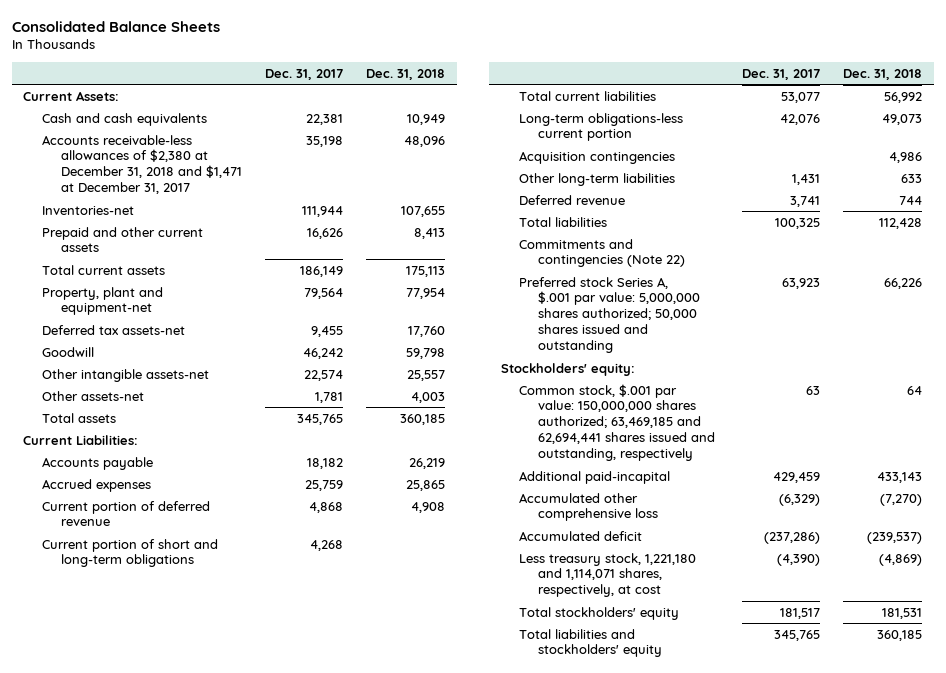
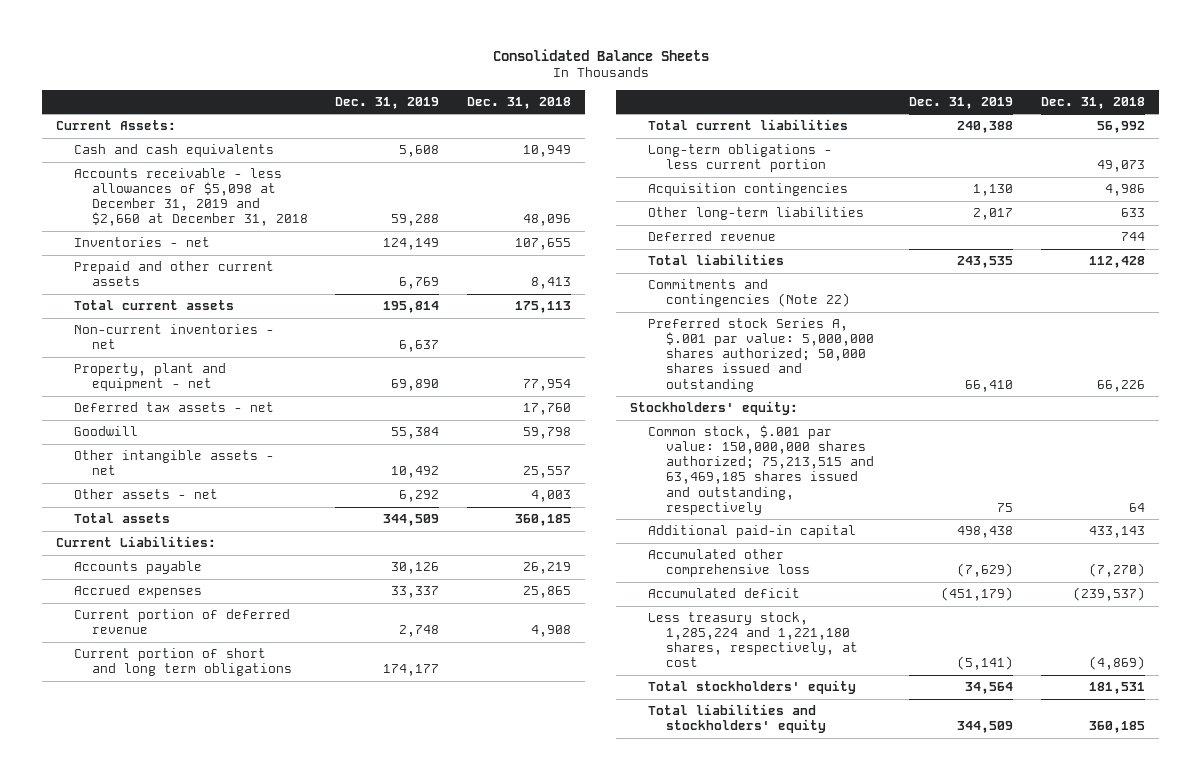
[265,68,344,80] Dec. 31, 2017 -> none
none -> [335,96,440,109] Dec. 31, 2019
[42,134,243,195] Accounts receivable-less allowances of $2,380 at December 31, 2018 and $1,471 at December 31, 2017 -> [73,168,308,227] Accounts receivable - less allowances of $5,098 at December 31, 2019 and $2,660 at December 31, 2018
[42,205,135,215] Inventories-net -> [73,237,210,248] Inventories - net
none -> [73,324,274,350] Non-current inventories - net
[42,286,164,316] Property, plant and equipment-net -> [73,363,226,392] Property, plant and equipment - net
[42,324,186,335] Deferred tax assets-net -> [73,402,274,413] Deferred tax assets - net
[42,368,210,382] Other intangible assets-net -> [73,450,274,476] Other intangible assets - net
[42,390,145,401] Other assets-net -> [73,489,218,500] Other assets - net
[42,538,219,568] Current portion of short and long-term obligations -> [73,648,292,677] Current portion of short and long term obligations
[519,112,684,142] Long-term obligations-less current portion -> [647,144,832,173] Long-term obligations - less current portion
[519,383,716,462] Common stock, $.001 par value: 150,000,000 shares authorized; 63,469,185 and 62,694,441 shares issued and outstanding, respectively -> [647,425,874,515] Common stock, $.001 par value: 150,000,000 shares authorized; 75,213,515 and 63,469,185 shares issued and outstanding, respectively
[519,470,671,484] Additional paid-incapital -> [647,525,856,539] Additional paid-in capital
[519,552,697,598] Less treasury stock, 1,221,180 and 1,114,071 shares, respectively, at cost -> [647,612,858,668] Less treasury stock, 1,285,224 and 1,221,180 shares, respectively, at cost

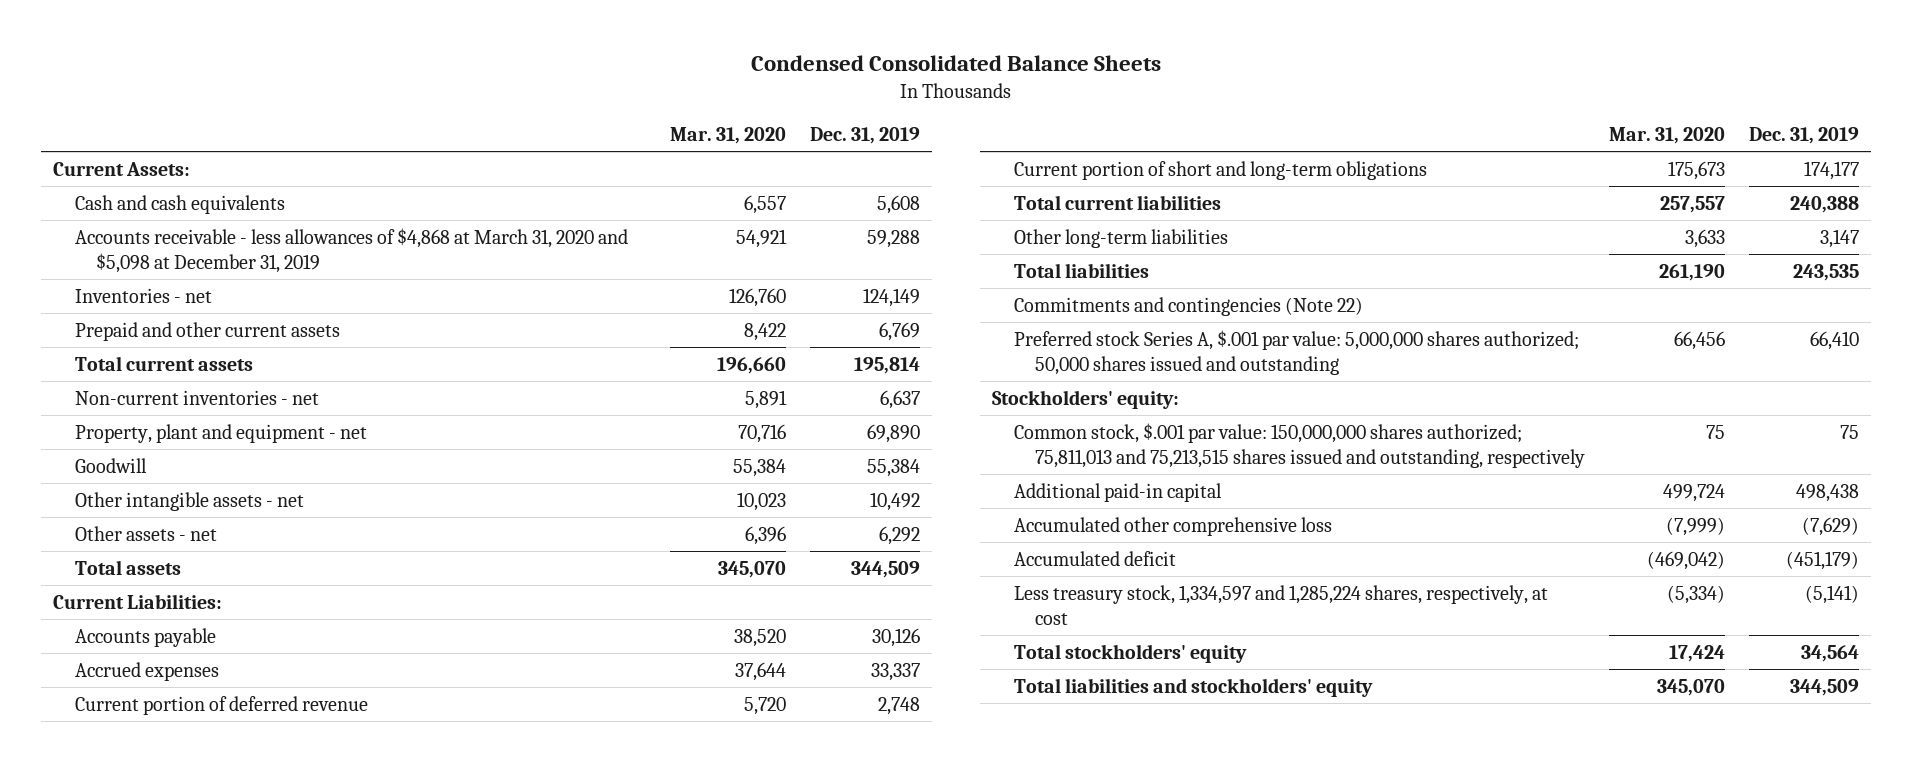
[492,48,709,61] Consolidated Balance Sheets -> [750,55,1161,72] Condensed Consolidated Balance Sheets
[467,96,572,109] Dec. 31, 2018 -> none
none -> [670,126,787,144] Mar. 31, 2020
[73,168,308,227] Accounts receivable - less allowances of $5,098 at December 31, 2019 and $2,660 at December 31, 2018 -> [74,227,628,273] Accounts receivable - less allowances of $4,868 at March 31, 2020 and $5,098 at December 31, 2019
[73,402,274,413] Deferred tax assets - net -> none
[73,648,292,677] Current portion of short and long term obligations -> [1013,160,1427,180] Current portion of short and long-term obligations
[647,144,832,173] Long-term obligations - less current portion -> none
[647,183,848,197] Acquisition contingencies -> none
[647,231,776,242] Deferred revenue -> none
[973,208,1014,221] 2,017 -> [1819,228,1859,248] 3,147
[647,425,874,515] Common stock, $.001 par value: 150,000,000 shares authorized; 75,213,515 and 63,469,185 shares issued and outstanding, respectively -> [1013,422,1586,468] Common stock, $.001 par value: 150,000,000 shares authorized; 75,811,013 and 75,213,515 shares issued and outstanding, respectively
[647,612,858,668] Less treasury stock, 1,285,224 and 1,221,180 shares, respectively, at cost -> [1013,584,1548,625] Less treasury stock, 1,334,597 and 1,285,224 shares, respectively, at cost

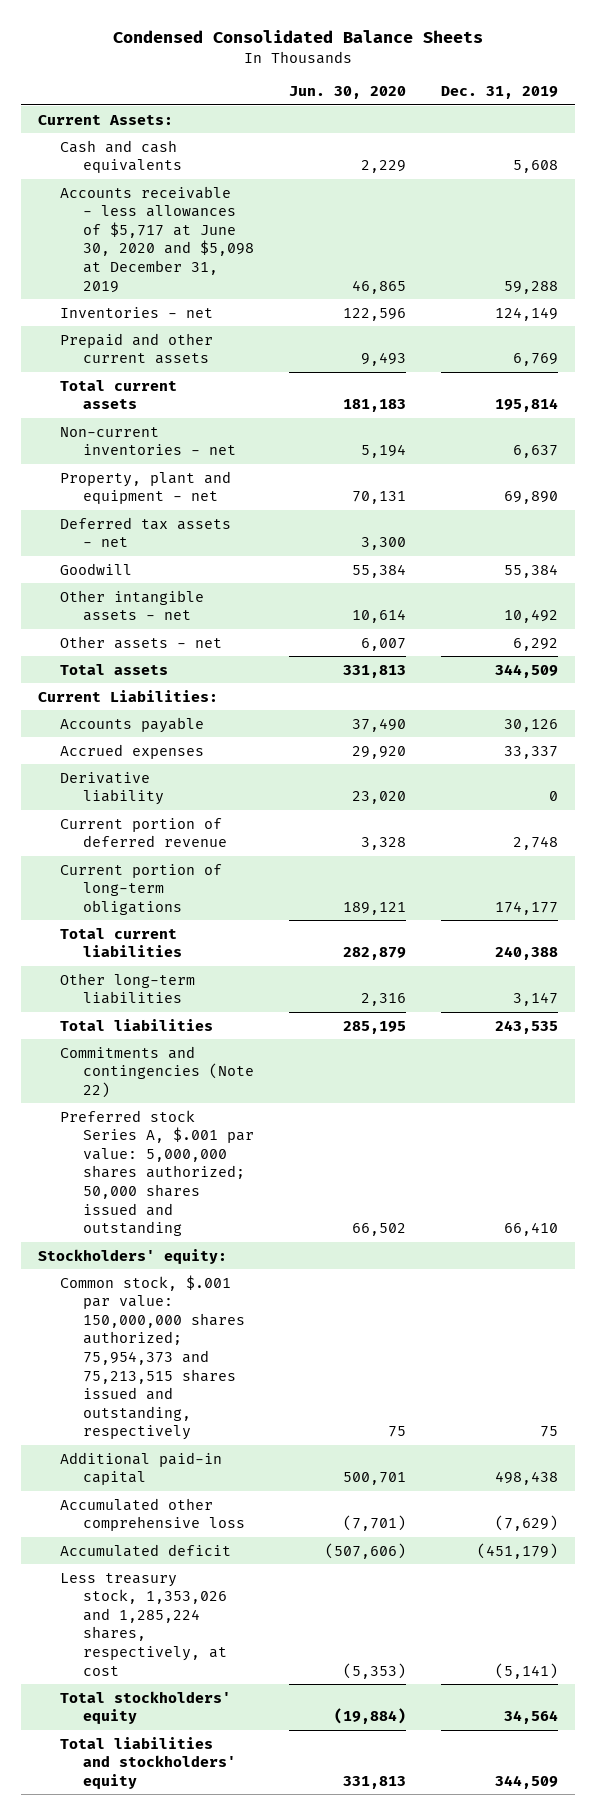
[670,126,787,144] Mar. 31, 2020 -> none
none -> [288,86,406,100] Jun. 30, 2020
[74,227,628,273] Accounts receivable - less allowances of $4,868 at March 31, 2020 and $5,098 at December 31, 2019 -> [60,185,254,293] Accounts receivable - less allowances of $5,717 at June 30, 2020 and $5,098 at December 31, 2019
none -> [60,516,232,548] Deferred tax assets - net
none -> [60,771,164,806] Derivative liability
[1013,160,1427,180] Current portion of short and long-term obligations -> [60,863,223,915] Current portion of long-term obligations
[1013,422,1586,468] Common stock, $.001 par value: 150,000,000 shares authorized; 75,811,013 and 75,213,515 shares issued and outstanding, respectively -> [60,1274,245,1441] Common stock, $.001 par value: 150,000,000 shares authorized; 75,954,373 and 75,213,515 shares issued and outstanding, respectively
[1013,584,1548,625] Less treasury stock, 1,334,597 and 1,285,224 shares, respectively, at cost -> [60,1572,227,1676] Less treasury stock, 1,353,026 and 1,285,224 shares, respectively, at cost

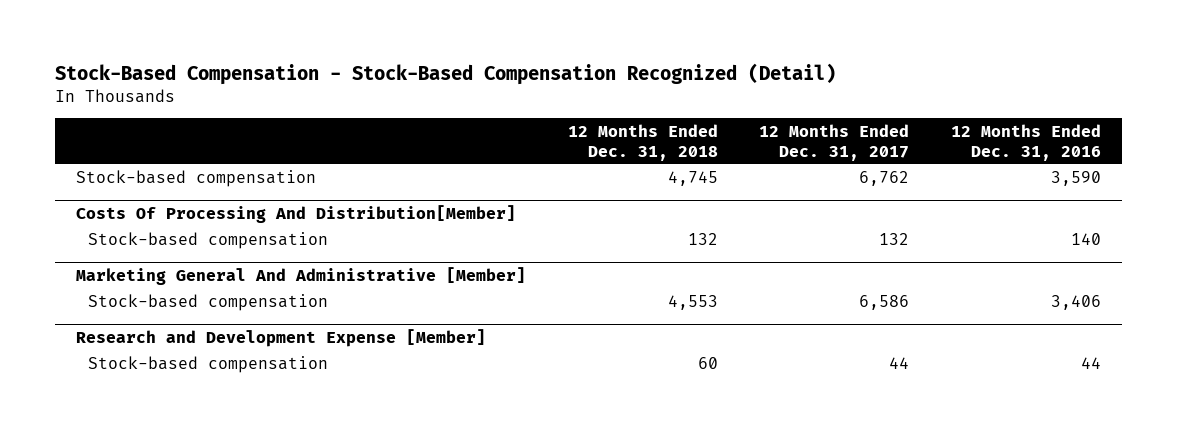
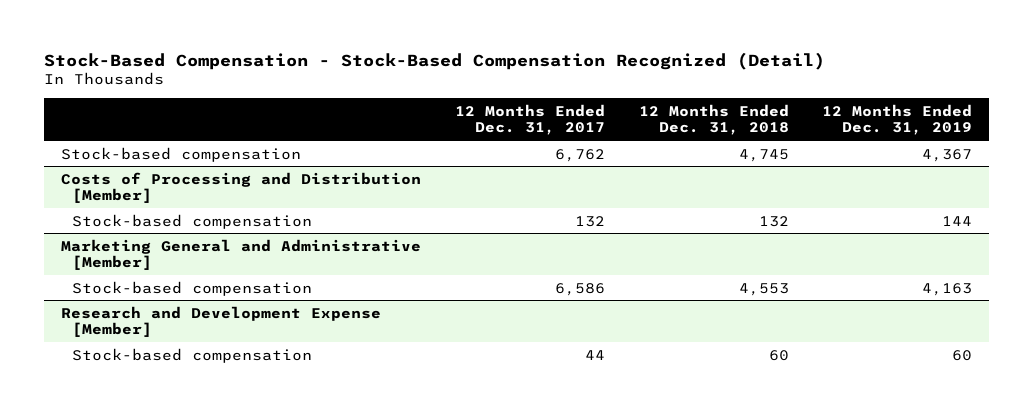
[950,123,1101,161] 12 Months Ended Dec. 31, 2016 -> none
none -> [822,103,973,136] 12 Months Ended Dec. 31, 2019
[76,205,517,224] Costs Of Processing And Distribution[Member] -> [61,171,422,204] Costs of Processing and Distribution [Member]
[76,267,527,286] Marketing General And Administrative [Member] -> [61,238,422,271] Marketing General and Administrative [Member]

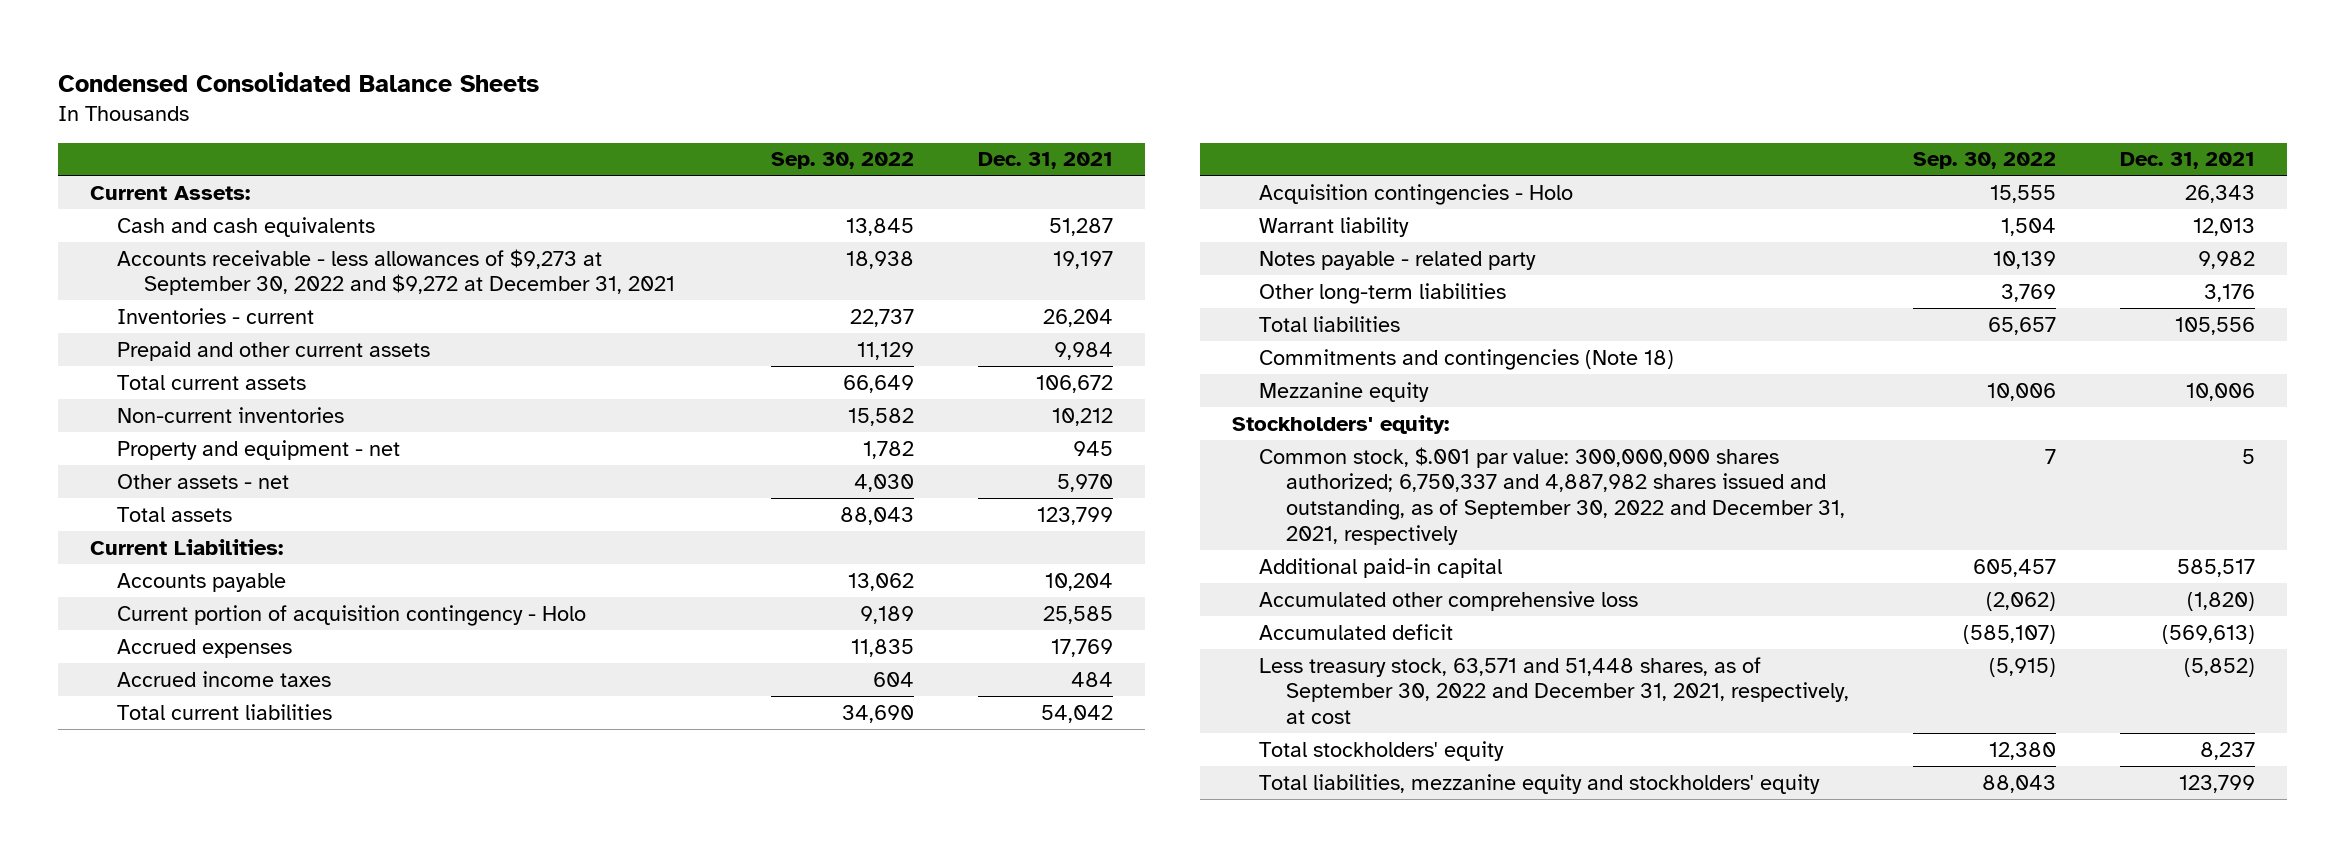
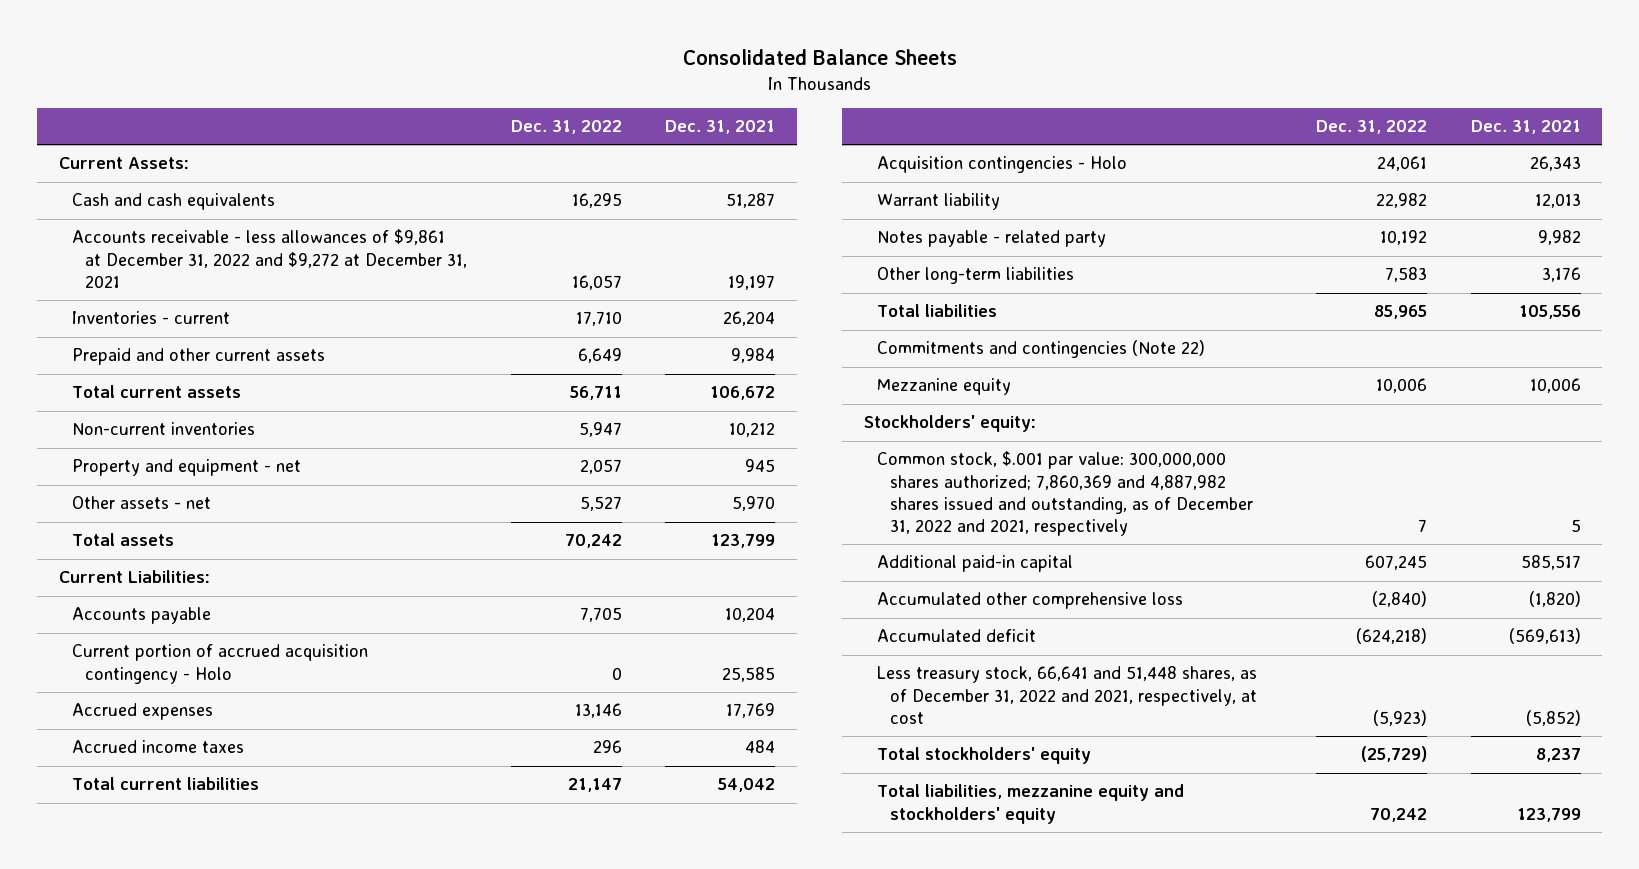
[57,71,539,92] Condensed Consolidated Balance Sheets -> [682,49,957,66] Consolidated Balance Sheets
[770,152,914,170] Sep. 30, 2022 -> none
none -> [510,119,622,134] Dec. 31, 2022
[116,248,675,296] Accounts receivable - less allowances of $9,273 at September 30, 2022 and $9,272 at December 31, 2021 -> [71,229,468,289] Accounts receivable - less allowances of $9,861 at December 31, 2022 and $9,272 at December 31, 2021
[116,604,586,626] Current portion of acquisition contingency - Holo -> [71,644,368,684] Current portion of accrued acquisition contingency - Holo
[1258,348,1674,370] Commitments and contingencies (Note 18) -> [877,340,1206,359] Commitments and contingencies (Note 22)
[1258,446,1845,545] Common stock, $.001 par value: 300,000,000 shares authorized; 6,750,337 and 4,887,982 shares issued and outstanding, as of September 30, 2022 and December 31, 2021, respectively -> [877,451,1254,537] Common stock, $.001 par value: 300,000,000 shares authorized; 7,860,369 and 4,887,982 shares issued and outstanding, as of December 31, 2022 and 2021, respectively
[1258,656,1849,725] Less treasury stock, 63,571 and 51,448 shares, as of September 30, 2022 and December 31, 2021, respectively, at cost -> [877,666,1258,725] Less treasury stock, 66,641 and 51,448 shares, as of December 31, 2022 and 2021, respectively, at cost

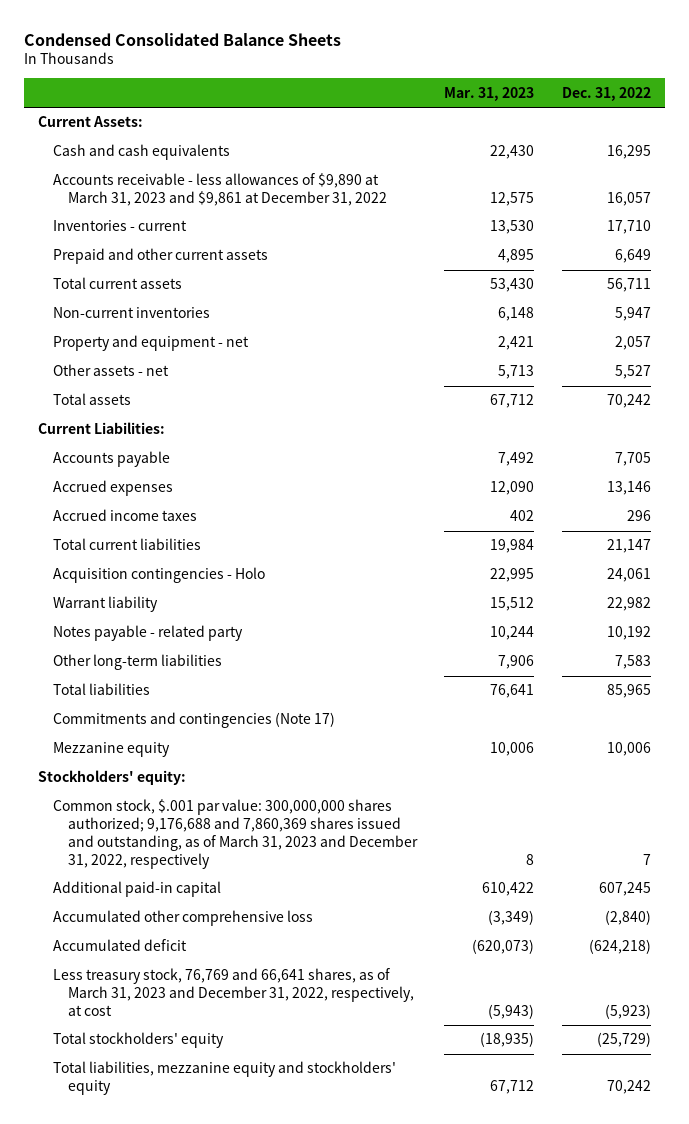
[682,49,957,66] Consolidated Balance Sheets -> [24,32,342,46] Condensed Consolidated Balance Sheets
[665,119,776,134] Dec. 31, 2021 -> none
none -> [444,86,535,101] Mar. 31, 2023
[71,229,468,289] Accounts receivable - less allowances of $9,861 at December 31, 2022 and $9,272 at December 31, 2021 -> [52,173,387,207] Accounts receivable - less allowances of $9,890 at March 31, 2023 and $9,861 at December 31, 2022
[71,644,368,684] Current portion of accrued acquisition contingency - Holo -> none
[877,340,1206,359] Commitments and contingencies (Note 22) -> [52,712,335,729] Commitments and contingencies (Note 17)
[877,451,1254,537] Common stock, $.001 par value: 300,000,000 shares authorized; 7,860,369 and 4,887,982 shares issued and outstanding, as of December 31, 2022 and 2021, respectively -> [52,799,418,870] Common stock, $.001 par value: 300,000,000 shares authorized; 9,176,688 and 7,860,369 shares issued and outstanding, as of March 31, 2023 and December 31, 2022, respectively
[877,666,1258,725] Less treasury stock, 66,641 and 51,448 shares, as of December 31, 2022 and 2021, respectively, at cost -> [52,968,414,1017] Less treasury stock, 76,769 and 66,641 shares, as of March 31, 2023 and December 31, 2022, respectively, at cost

